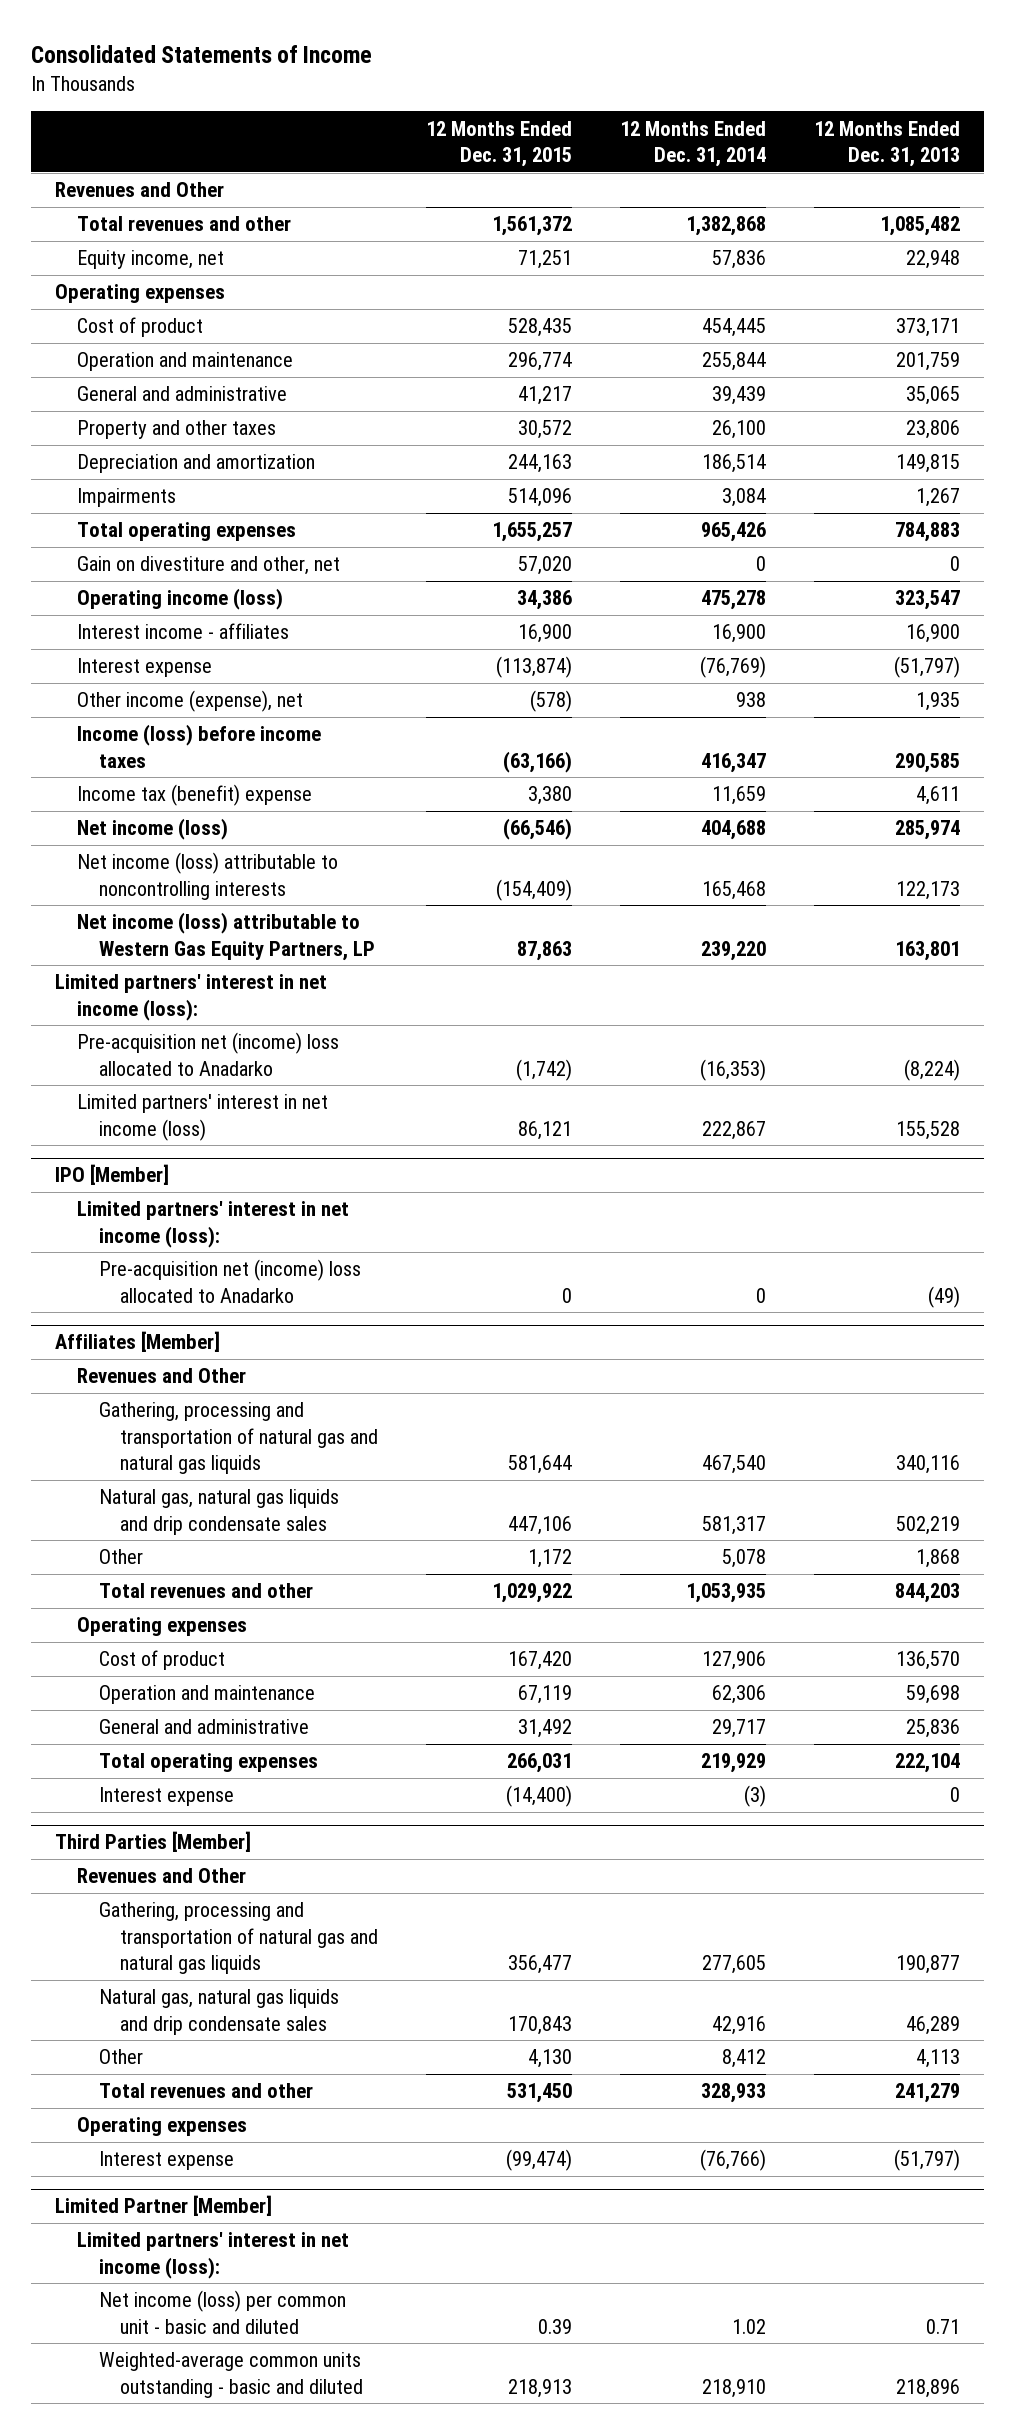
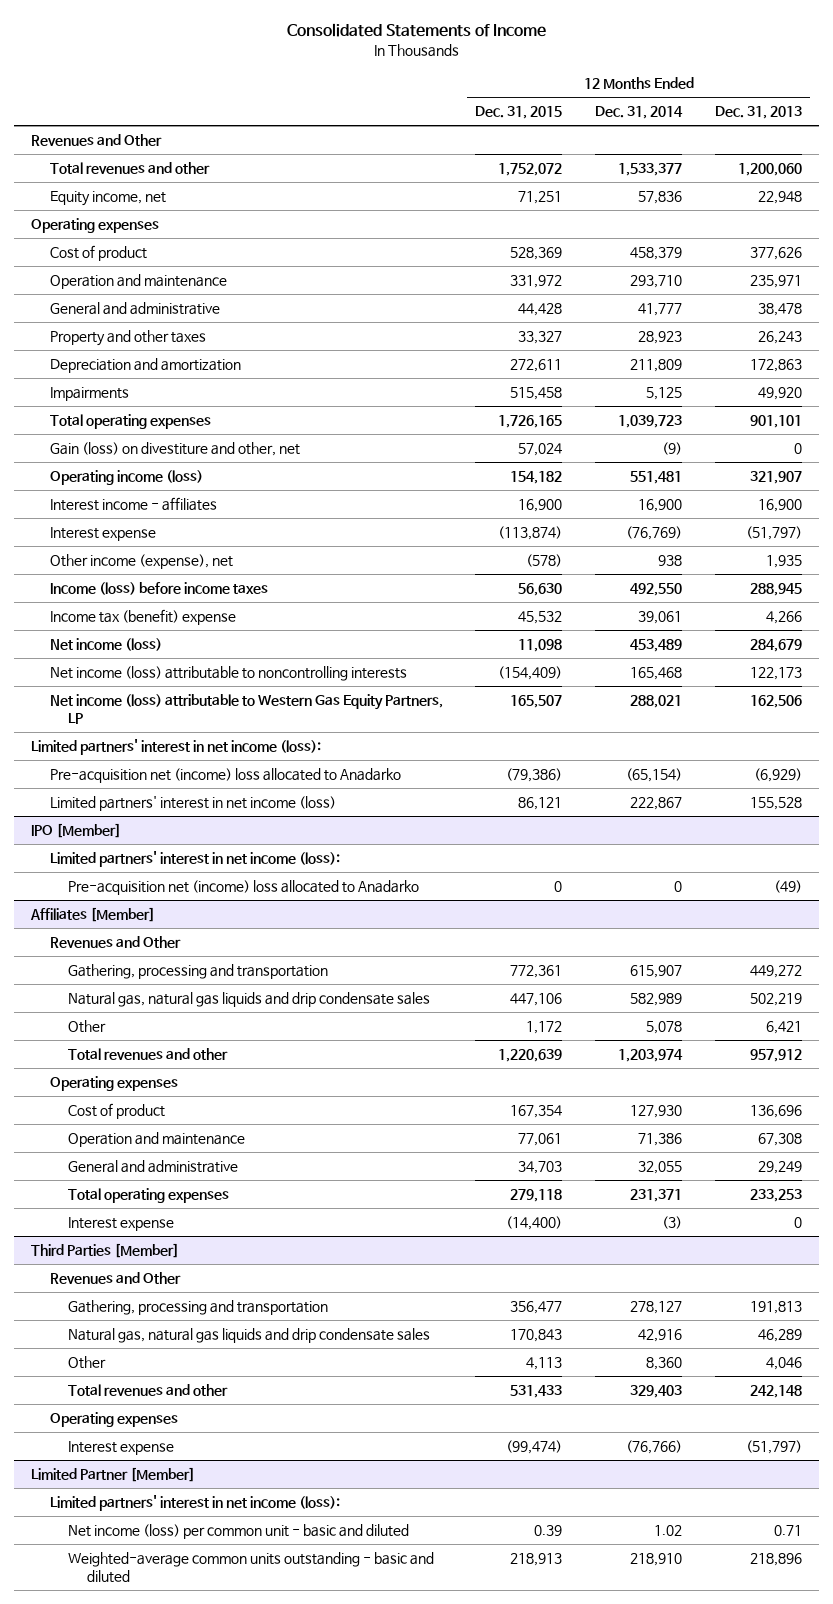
[492,216,573,237] 1,561,372 -> [498,162,563,176] 1,752,072
[686,216,767,237] 1,382,868 -> [618,162,683,176] 1,533,377
[880,216,961,237] 1,085,482 -> [738,162,803,176] 1,200,060
[508,318,573,338] 528,435 -> [510,246,563,260] 528,369
[702,318,767,338] 454,445 -> [630,246,683,260] 458,379
[896,318,961,338] 373,171 -> [750,246,803,260] 377,626
[508,352,573,372] 296,774 -> [510,274,563,288] 331,972
[702,352,767,372] 255,844 -> [630,274,683,288] 293,710
[896,352,961,372] 201,759 -> [750,274,803,288] 235,971
[518,386,573,406] 41,217 -> [518,302,563,316] 44,428
[712,386,767,406] 39,439 -> [638,302,683,316] 41,777
[906,386,961,406] 35,065 -> [758,302,803,316] 38,478
[518,420,573,440] 30,572 -> [518,330,563,344] 33,327
[712,420,767,440] 26,100 -> [638,330,683,344] 28,923
[906,420,961,440] 23,806 -> [758,330,803,344] 26,243
[508,454,573,474] 244,163 -> [510,358,563,372] 272,611
[702,454,767,474] 186,514 -> [630,358,683,372] 211,809
[896,454,961,474] 149,815 -> [750,358,803,372] 172,863
[508,488,573,508] 514,096 -> [510,386,563,400] 515,458
[722,488,767,508] 3,084 -> [646,386,683,400] 5,125
[916,488,961,508] 1,267 -> [758,386,803,400] 49,920
[492,522,573,543] 1,655,257 -> [498,414,563,428] 1,726,165
[701,522,767,543] 965,426 -> [618,414,683,428] 1,039,723
[895,522,961,543] 784,883 -> [750,414,803,428] 901,101
[76,556,340,576] Gain on divestiture and other, net -> [49,441,300,456] Gain (loss) on divestiture and other, net
[518,556,573,576] 57,020 -> [518,442,563,456] 57,024
[756,556,767,572] 0 -> [662,441,683,455] (9)
[517,590,573,611] 34,386 -> [510,470,563,484] 154,182
[701,590,767,611] 475,278 -> [630,470,683,484] 551,481
[895,590,961,611] 323,547 -> [750,470,803,484] 321,907
[503,750,573,773] (63,166) -> [518,582,563,596] 56,630
[701,752,767,773] 416,347 -> [630,582,683,596] 492,550
[895,752,961,773] 290,585 -> [750,582,803,596] 288,945
[528,786,573,806] 3,380 -> [518,610,563,624] 45,532
[712,786,767,806] 11,659 -> [638,610,683,624] 39,061
[916,786,961,806] 4,611 -> [766,610,803,624] 4,266
[503,818,573,841] (66,546) -> [518,638,563,652] 11,098
[701,820,767,841] 404,688 -> [630,638,683,652] 453,489
[895,820,961,841] 285,974 -> [750,638,803,652] 284,679
[517,940,573,961] 87,863 -> [510,694,563,708] 165,507
[701,940,767,961] 239,220 -> [630,694,683,708] 288,021
[895,940,961,961] 163,801 -> [750,694,803,708] 162,506
[516,1058,573,1081] (1,742) -> [506,767,563,782] (79,386)
[700,1058,767,1081] (16,353) -> [626,767,683,782] (65,154)
[904,1058,961,1081] (8,224) -> [754,767,803,782] (6,929)
[98,1402,379,1474] Gathering, processing and transportation of natural gas and natural gas liquids -> [68,963,329,979] Gathering, processing and transportation
[508,1454,573,1474] 581,644 -> [510,964,563,978] 772,361
[702,1454,767,1474] 467,540 -> [630,964,683,978] 615,907
[896,1454,961,1474] 340,116 -> [750,964,803,978] 449,272
[702,1515,767,1535] 581,317 -> [630,992,683,1006] 582,989
[916,1549,961,1569] 1,868 -> [766,1020,803,1034] 6,421
[492,1583,573,1604] 1,029,922 -> [498,1048,563,1062] 1,220,639
[686,1583,767,1604] 1,053,935 -> [618,1048,684,1062] 1,203,974
[895,1583,961,1604] 844,203 -> [750,1048,803,1062] 957,912
[508,1651,573,1671] 167,420 -> [510,1104,563,1118] 167,354
[702,1651,767,1671] 127,906 -> [630,1104,683,1118] 127,930
[896,1651,961,1671] 136,570 -> [750,1104,803,1118] 136,696
[518,1685,573,1705] 67,119 -> [518,1132,563,1146] 77,061
[712,1685,767,1705] 62,306 -> [638,1132,683,1146] 71,386
[906,1685,961,1705] 59,698 -> [758,1132,803,1146] 67,308
[518,1719,573,1739] 31,492 -> [518,1160,563,1174] 34,703
[712,1719,767,1739] 29,717 -> [638,1160,683,1174] 32,055
[906,1719,961,1739] 25,836 -> [758,1160,803,1174] 29,249
[507,1753,573,1774] 266,031 -> [510,1188,563,1202] 279,118
[701,1753,767,1774] 219,929 -> [630,1188,683,1202] 231,371
[895,1753,961,1774] 222,104 -> [750,1188,803,1202] 233,253
[98,1902,379,1974] Gathering, processing and transportation of natural gas and natural gas liquids -> [68,1299,329,1315] Gathering, processing and transportation
[702,1954,767,1974] 277,605 -> [630,1300,683,1314] 278,127
[896,1954,961,1974] 190,877 -> [750,1300,803,1314] 191,813
[528,2049,573,2069] 4,130 -> [526,1356,563,1370] 4,113
[722,2049,767,2069] 8,412 -> [646,1356,683,1370] 8,360
[916,2049,961,2069] 4,113 -> [766,1356,803,1370] 4,046
[507,2083,573,2104] 531,450 -> [510,1384,563,1398] 531,433
[701,2083,767,2104] 328,933 -> [630,1384,683,1398] 329,403
[895,2083,961,2104] 241,279 -> [750,1384,803,1398] 242,148

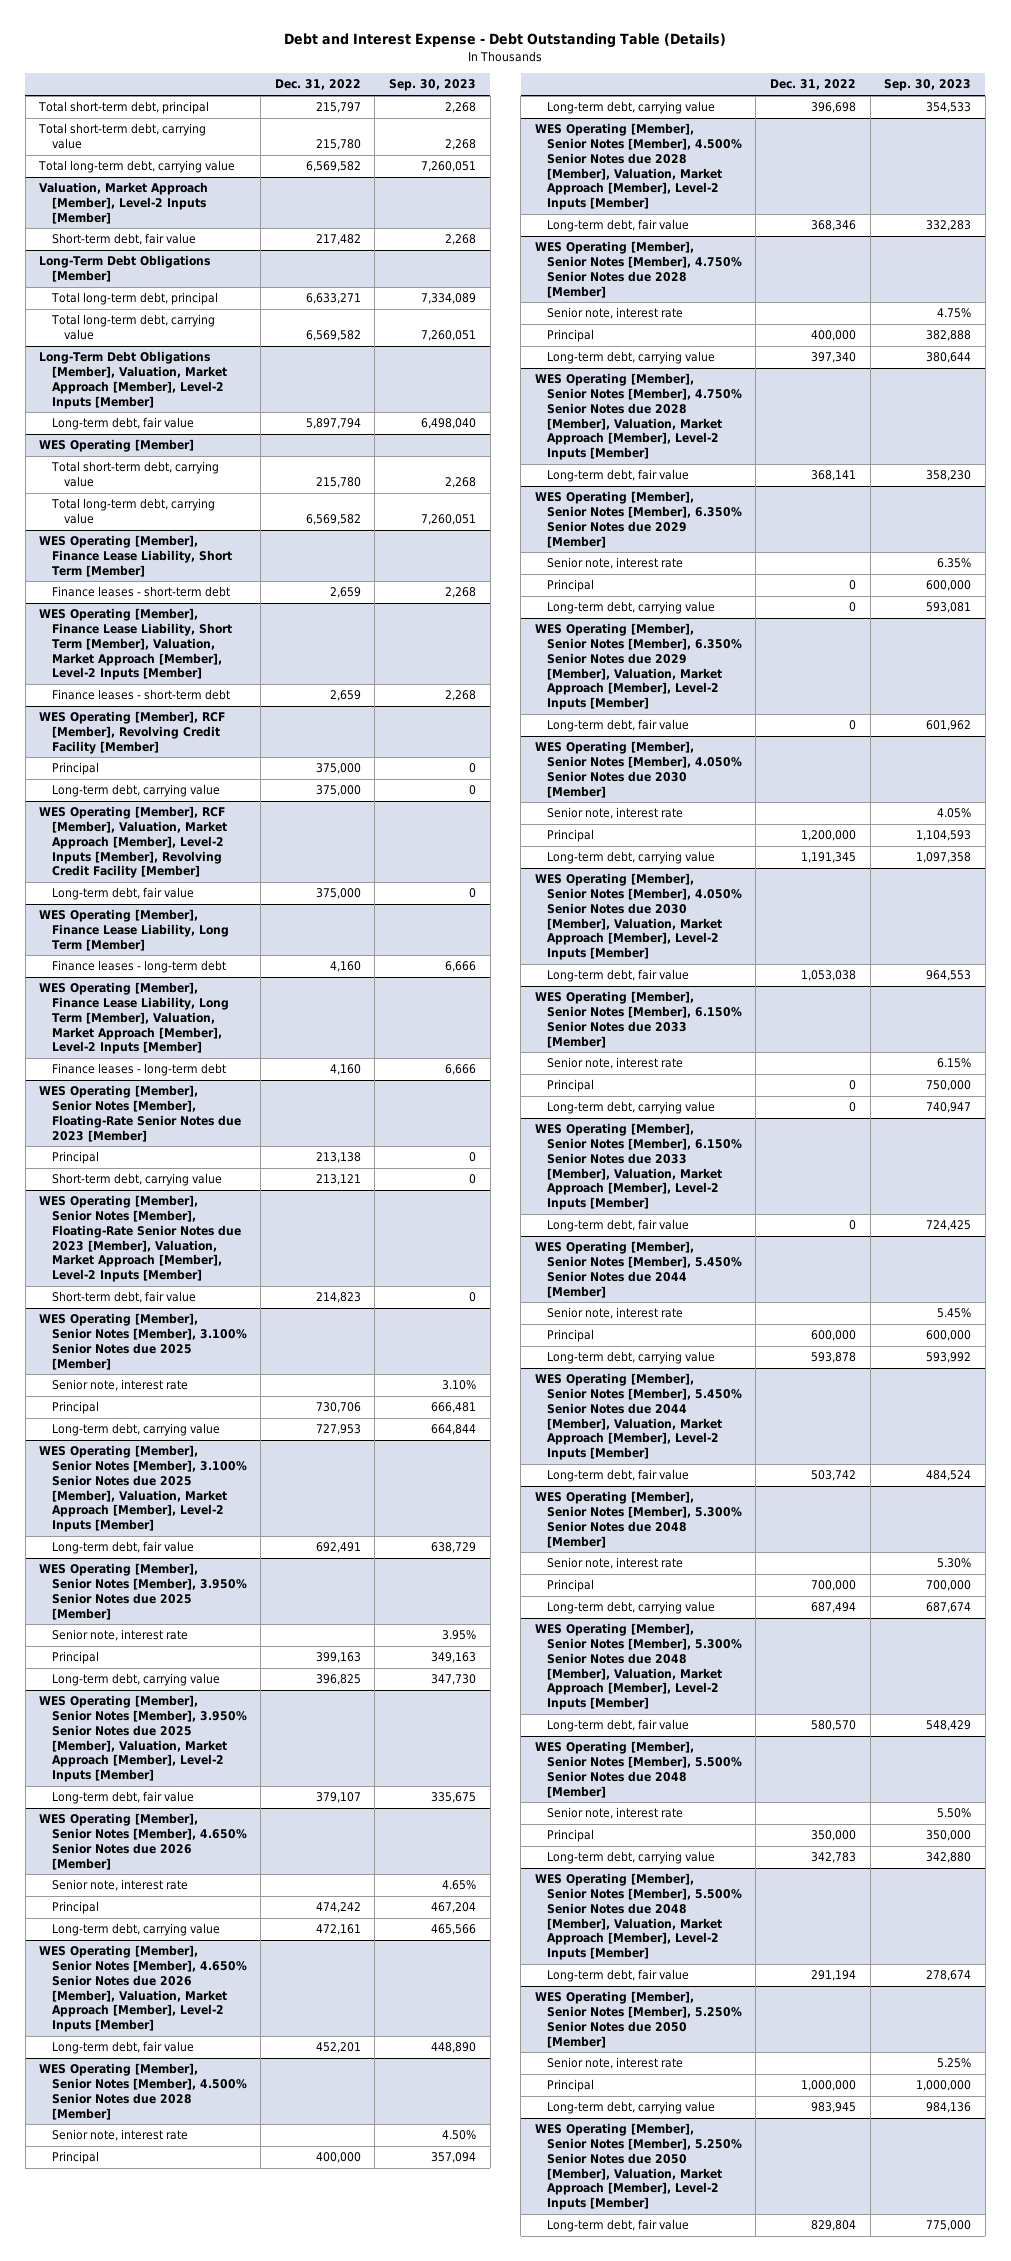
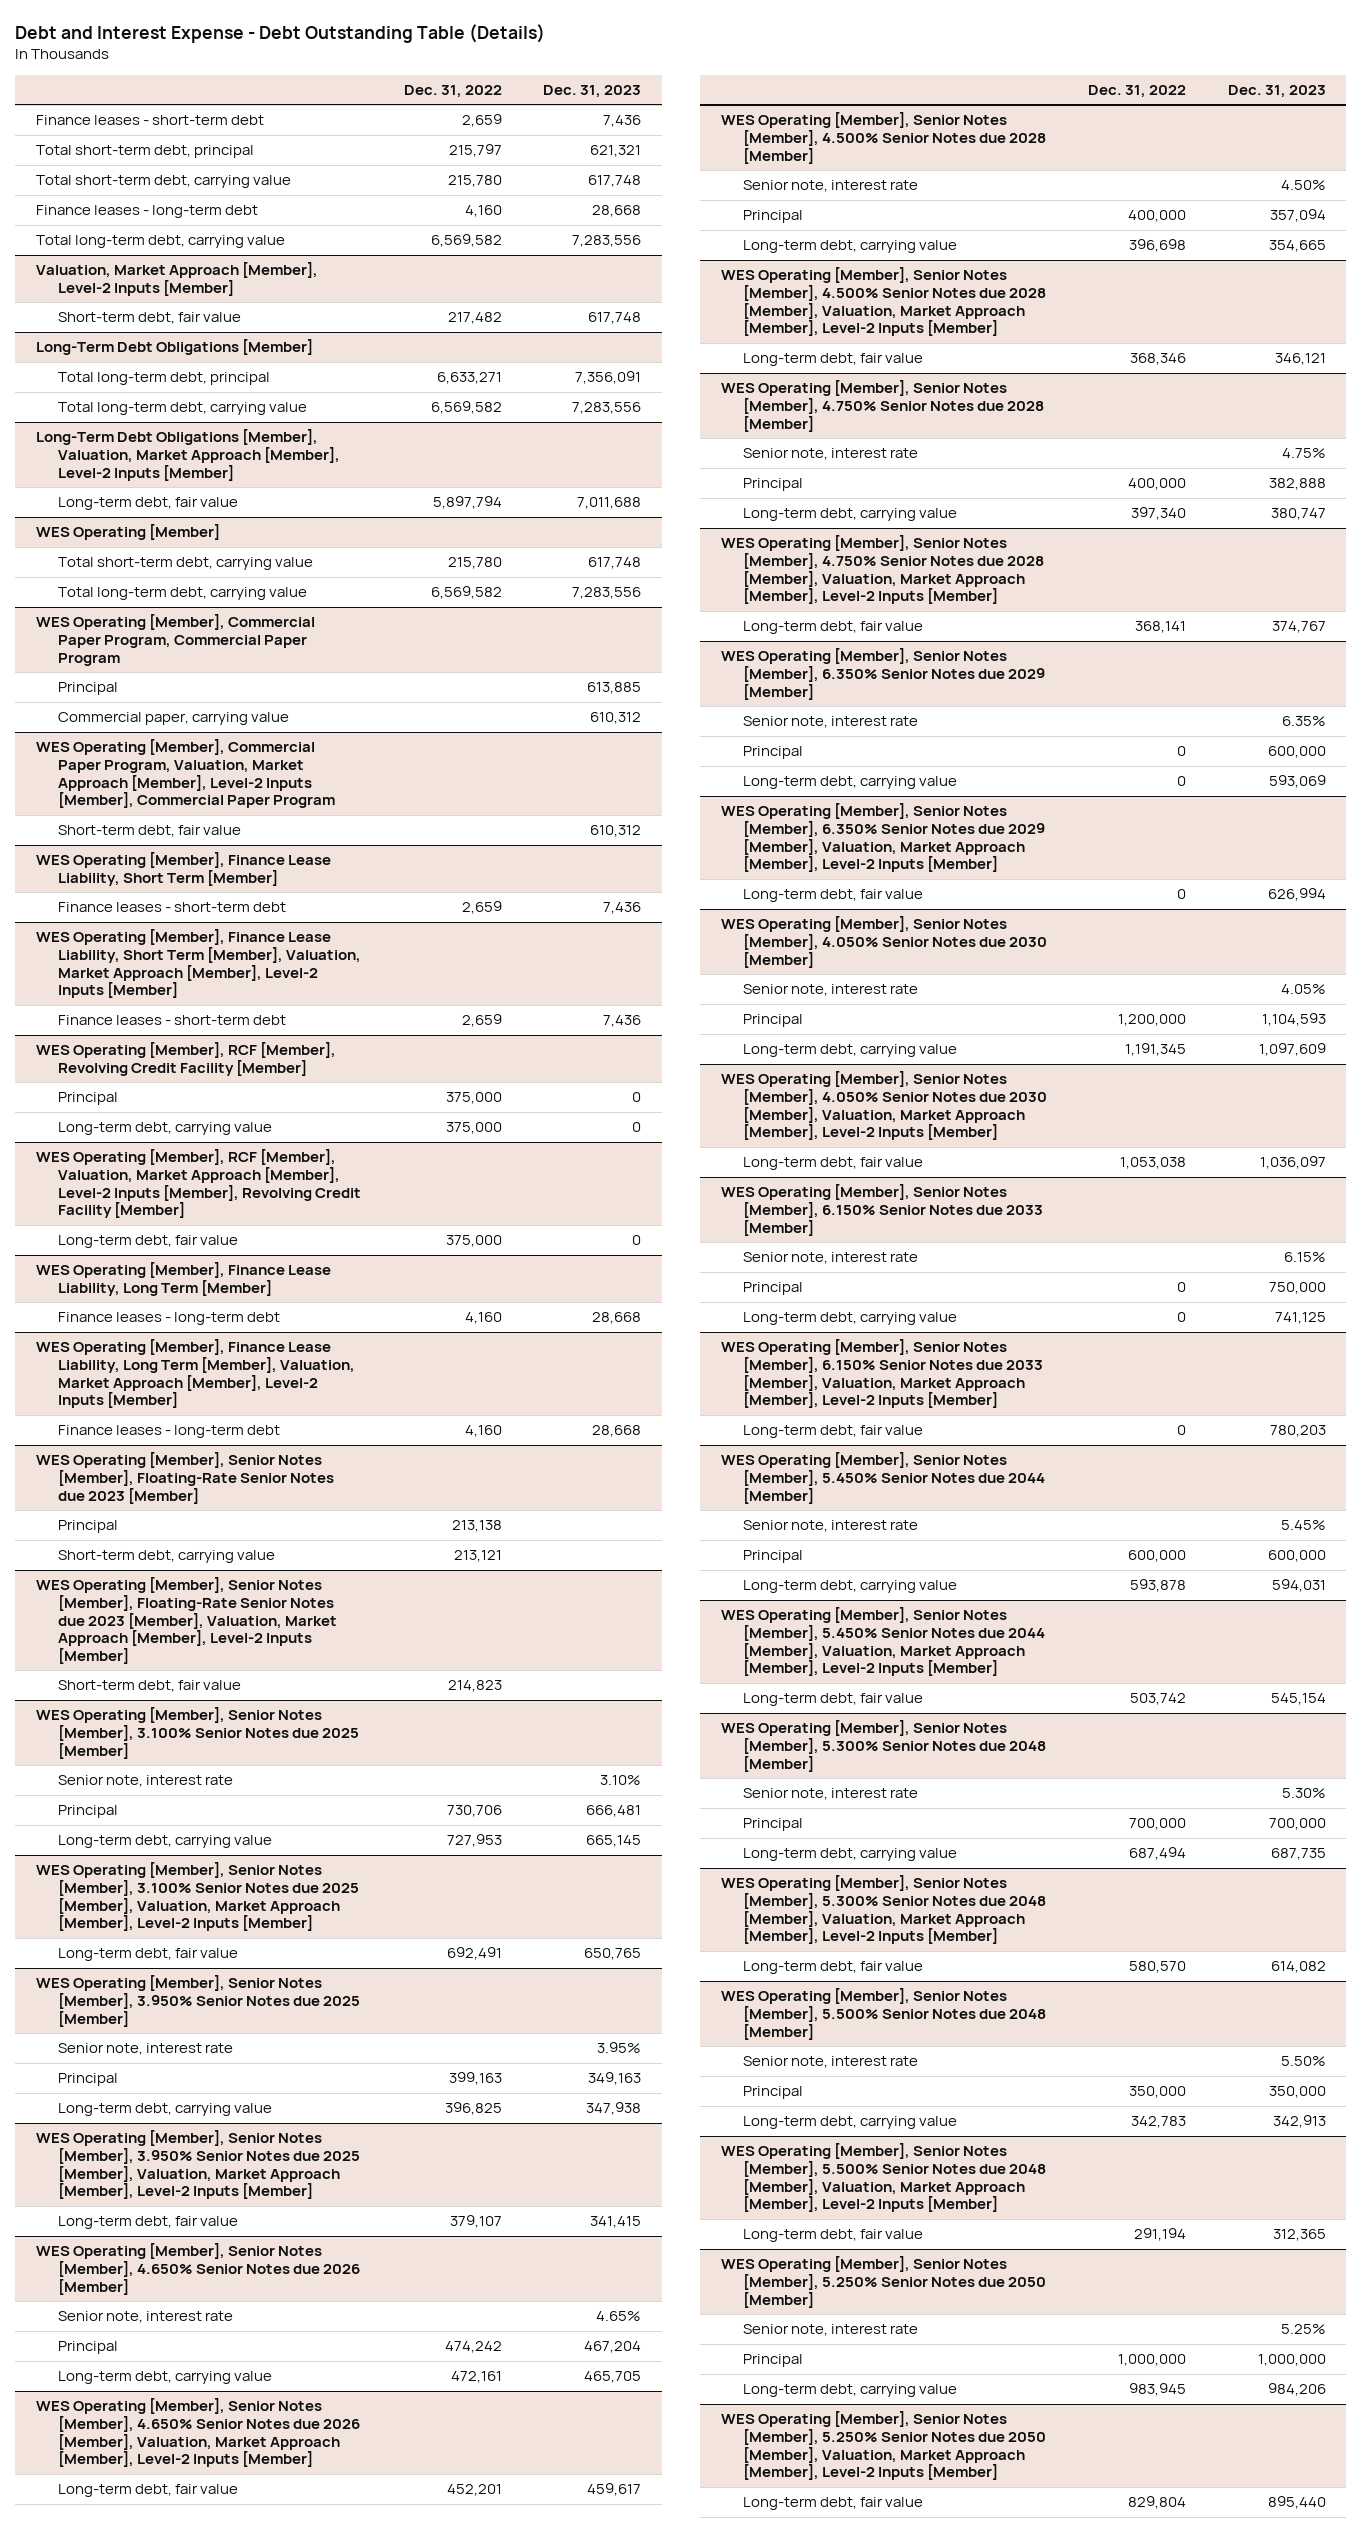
[389,79,477,92] Sep. 30, 2023 -> none
none -> [543,85,642,99] Dec. 31, 2023
none -> [36,115,265,126] Finance leases - short-term debt
none -> [36,205,259,219] Finance leases - long-term debt
none -> [36,614,316,666] WES Operating [Member], Commercial Paper Program, Commercial Paper Program
none -> [58,682,119,696] Principal
none -> [58,712,290,726] Commercial paper, carrying value
none -> [36,739,336,809] WES Operating [Member], Commercial Paper Program, Valuation, Market Approach [Member], Level-2 Inputs [Member], Commercial Paper Program
none -> [58,825,242,838] Short-term debt, fair value

